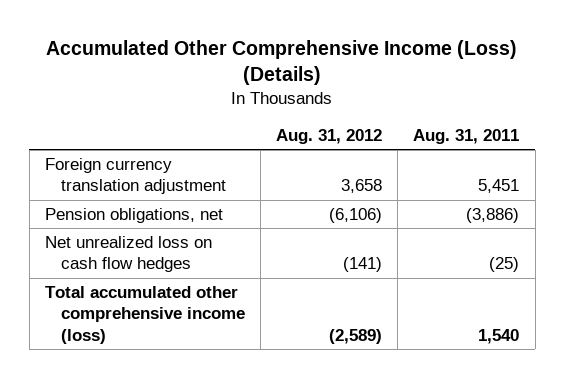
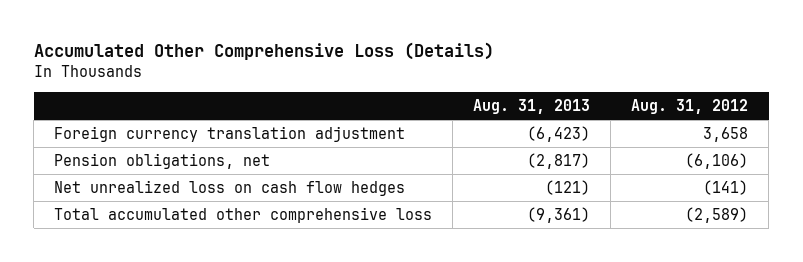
[46,40,518,86] Accumulated Other Comprehensive Income (Loss) (Details) -> [33,41,494,60] Accumulated Other Comprehensive Loss (Details)
[413,128,520,144] Aug. 31, 2011 -> none
none -> [473,98,591,114] Aug. 31, 2013
[44,285,245,345] Total accumulated other comprehensive income (loss) -> [54,207,433,224] Total accumulated other comprehensive loss

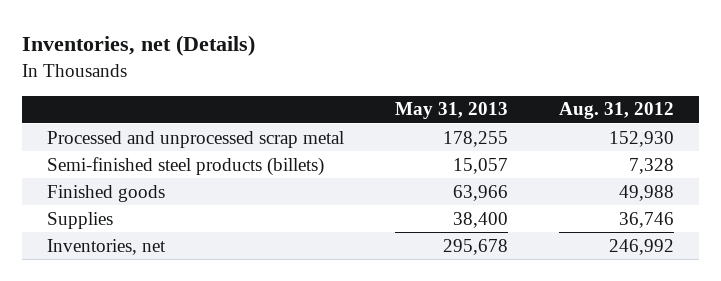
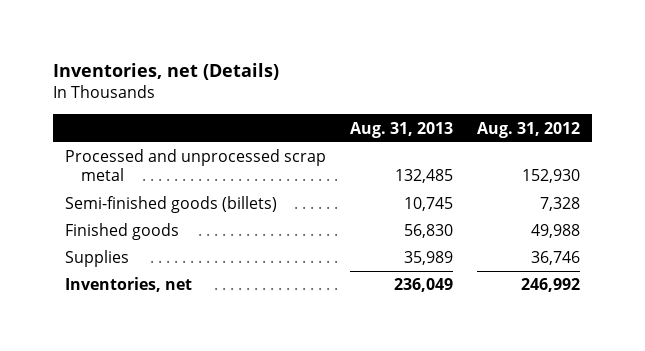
[394,102,508,120] May 31, 2013 -> none
none -> [349,121,453,138] Aug. 31, 2013
[47,156,325,176] Semi-finished steel products (billets) -> [64,196,277,214] Semi-finished goods (billets)

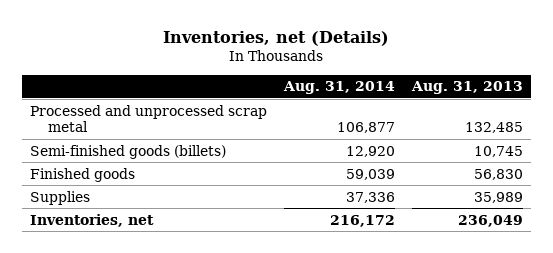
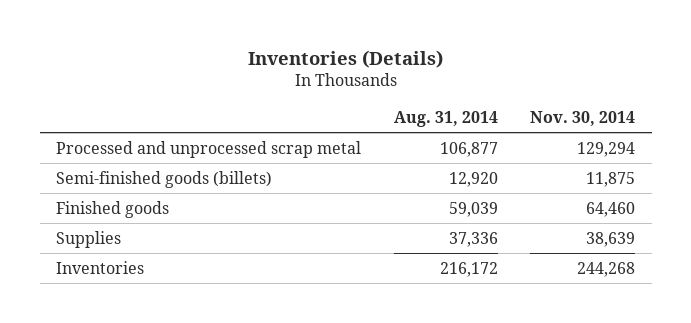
[163,30,390,46] Inventories, net (Details) -> [247,49,443,68] Inventories (Details)
[410,81,523,95] Aug. 31, 2013 -> none
none -> [530,110,636,126] Nov. 30, 2014
[30,213,155,227] Inventories, net -> [56,260,145,274] Inventories

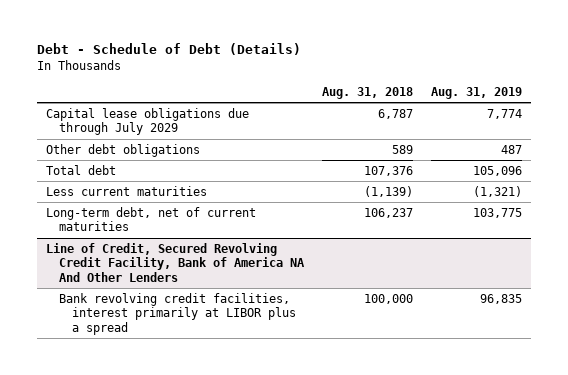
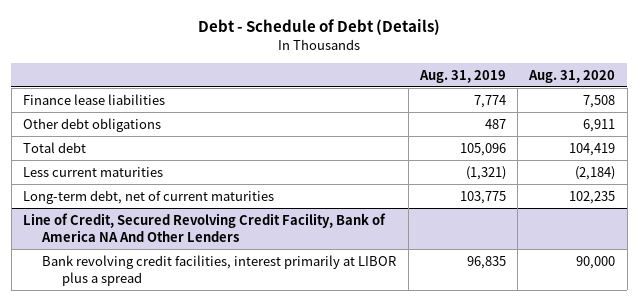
[321,86,413,99] Aug. 31, 2018 -> none
none -> [528,69,616,83] Aug. 31, 2020
[45,107,249,136] Capital lease obligations due through July 2029 -> [22,93,165,105] Finance lease liabilities

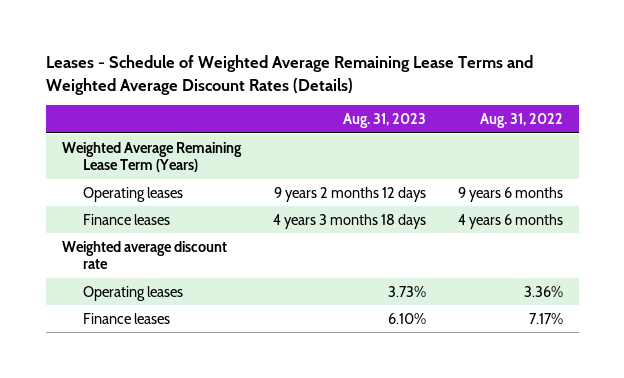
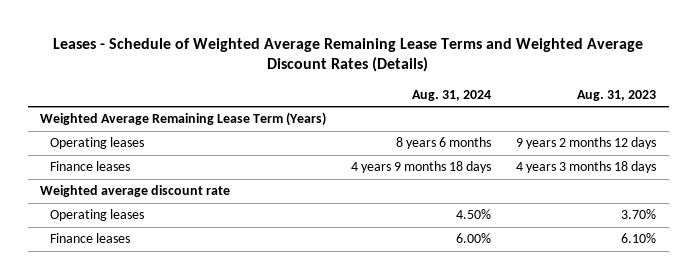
[479,112,563,128] Aug. 31, 2022 -> none
none -> [412,89,492,101] Aug. 31, 2024
[387,285,426,297] 3.73% -> [621,209,657,220] 3.70%

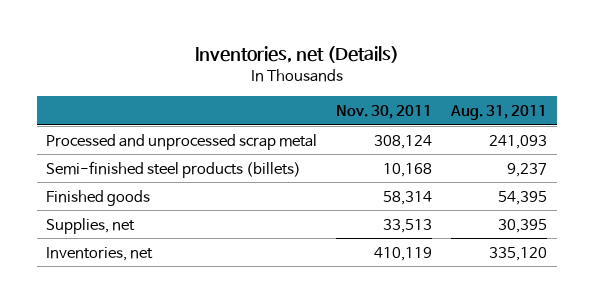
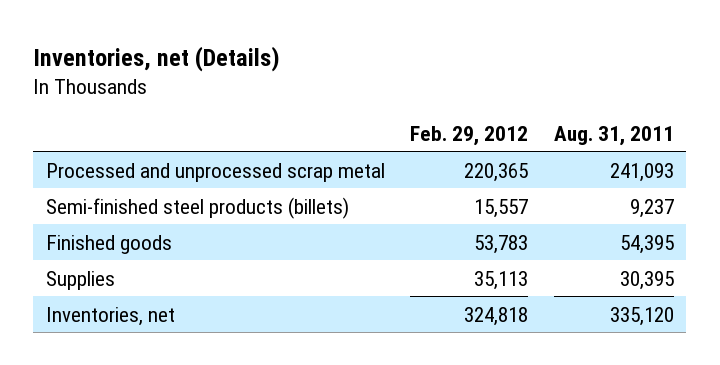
[336,104,433,119] Nov. 30, 2011 -> none
none -> [410,125,529,146] Feb. 29, 2012
[46,217,136,234] Supplies, net -> [46,270,116,290] Supplies

